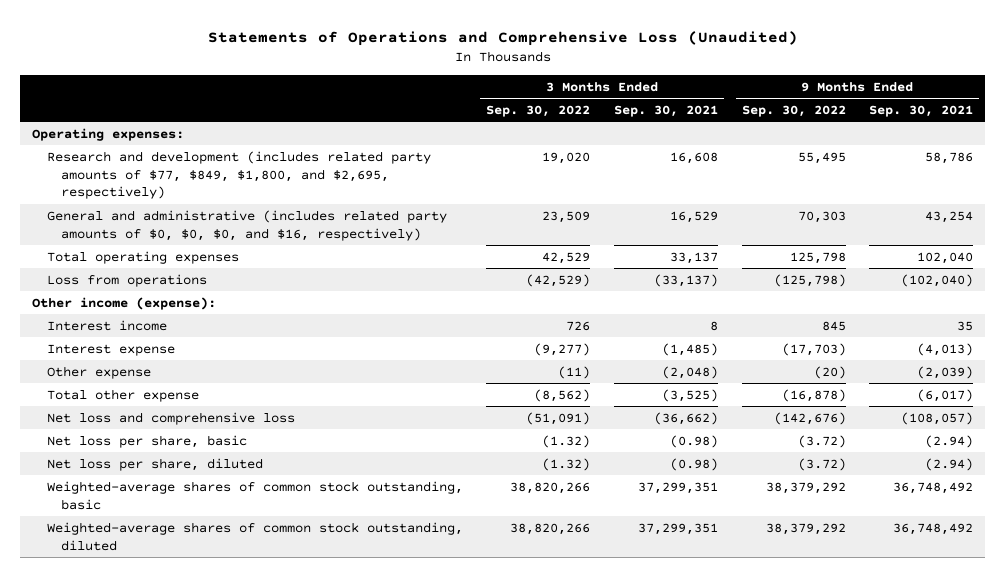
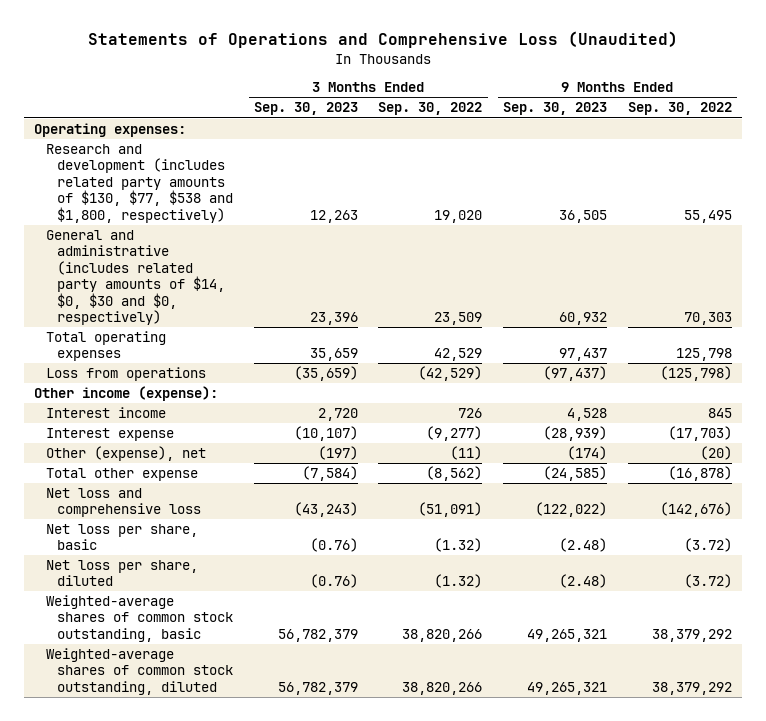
[613,104,718,117] Sep. 30, 2021 -> none
[869,104,974,117] Sep. 30, 2021 -> none
none -> [253,102,358,116] Sep. 30, 2023
none -> [503,102,608,116] Sep. 30, 2023
[46,150,431,200] Research and development (includes related party amounts of $77, $849, $1,800, and $2,695, respectively) -> [45,144,234,223] Research and development (includes related party amounts of $130, $77, $538 and $1,800, respectively)
[46,209,447,241] General and administrative (includes related party amounts of $0, $0, $0, and $16, respectively) -> [45,230,226,326] General and administrative (includes related party amounts of $14, $0, $30 and $0, respectively)
[46,365,151,379] Other expense -> [45,446,206,462] Other (expense), net

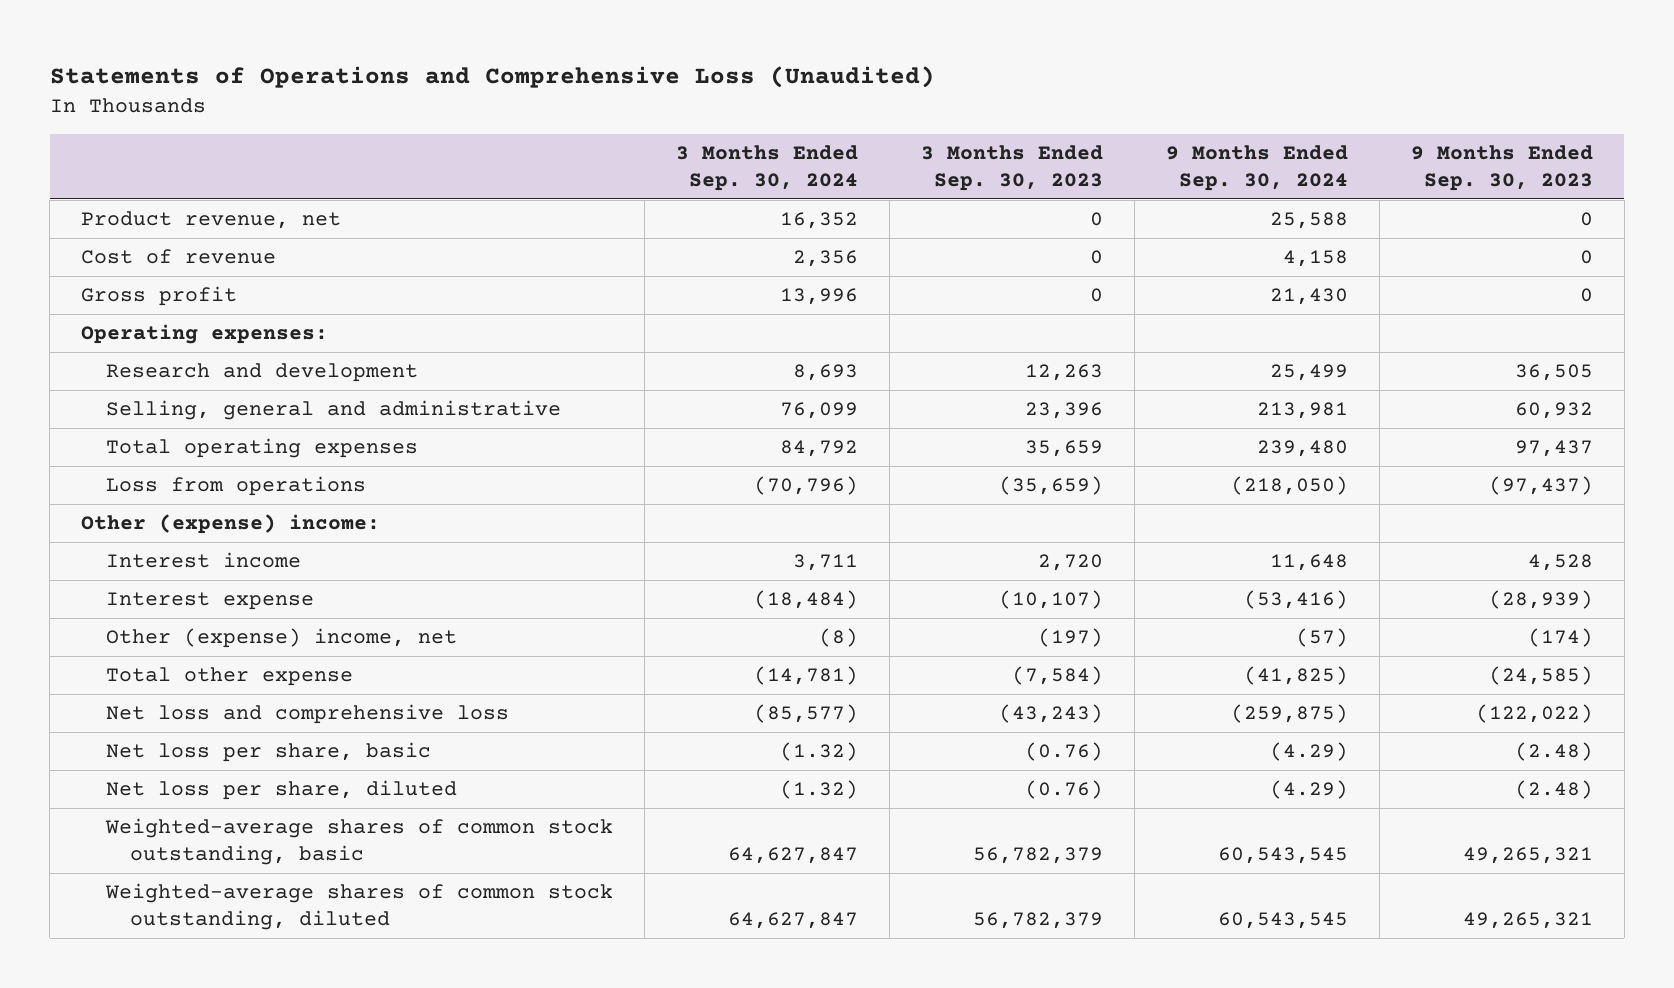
[378,102,483,116] Sep. 30, 2022 -> none
[627,102,732,116] Sep. 30, 2022 -> none
none -> [675,144,858,191] 3 Months Ended Sep. 30, 2024
none -> [1165,144,1348,191] 9 Months Ended Sep. 30, 2024
none -> [81,211,342,230] Product revenue, net
none -> [81,249,277,265] Cost of revenue
none -> [81,286,238,307] Gross profit
[45,144,234,223] Research and development (includes related party amounts of $130, $77, $538 and $1,800, respectively) -> [105,363,418,383] Research and development
[45,230,226,326] General and administrative (includes related party amounts of $14, $0, $30 and $0, respectively) -> [105,400,561,421] Selling, general and administrative
[34,386,219,402] Other income (expense): -> [81,514,381,535] Other (expense) income:
[45,446,206,462] Other (expense), net -> [105,628,457,649] Other (expense) income, net

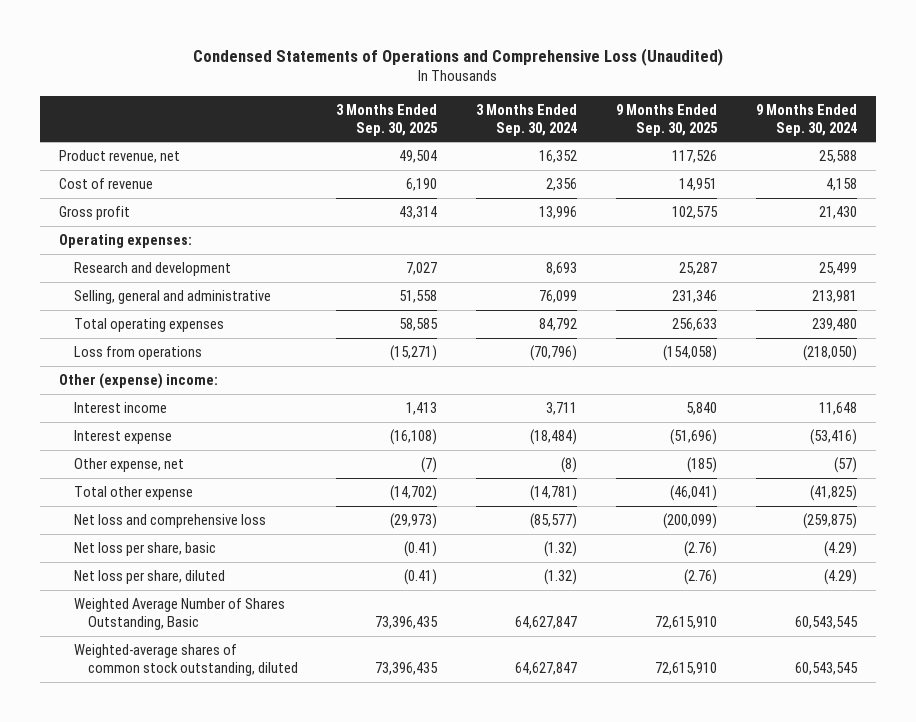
[49,66,935,89] Statements of Operations and Comprehensive Loss (Unaudited) -> [192,48,723,67] Condensed Statements of Operations and Comprehensive Loss (Unaudited)
[920,144,1103,191] 3 Months Ended Sep. 30, 2023 -> none
[1410,144,1593,191] 9 Months Ended Sep. 30, 2023 -> none
none -> [336,103,439,136] 3 Months Ended Sep. 30, 2025
none -> [615,103,718,136] 9 Months Ended Sep. 30, 2025
[105,628,457,649] Other (expense) income, net -> [73,457,184,472] Other expense, net
[104,818,613,866] Weighted-average shares of common stock outstanding, basic -> [73,597,285,630] Weighted Average Number of Shares Outstanding, Basic

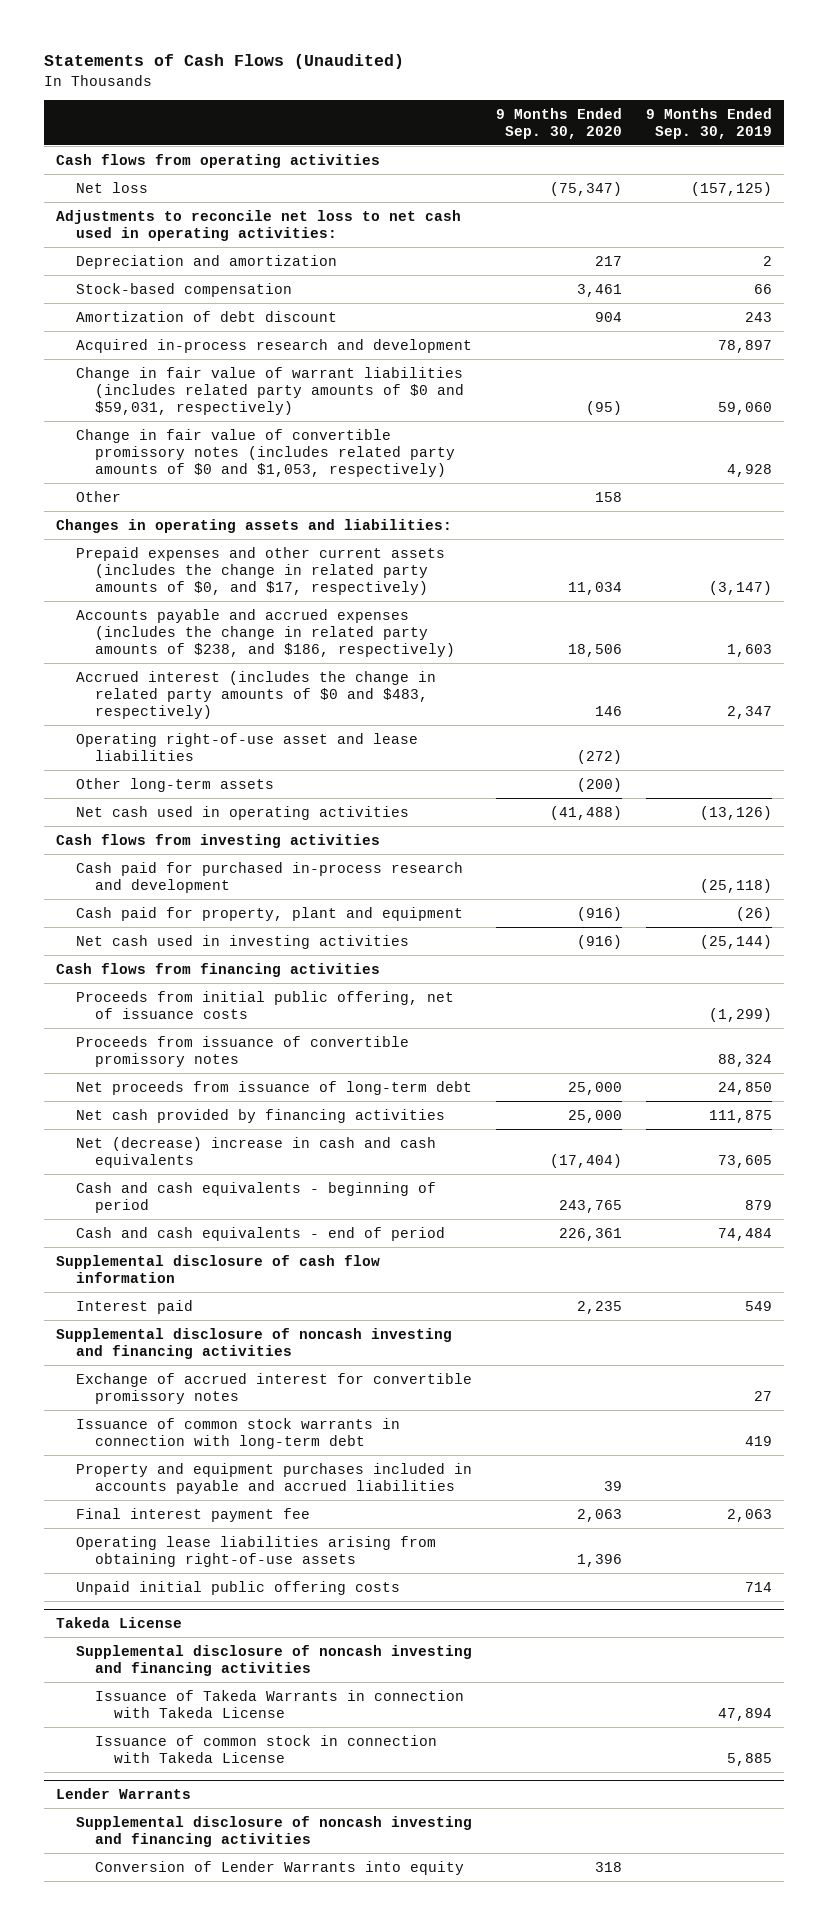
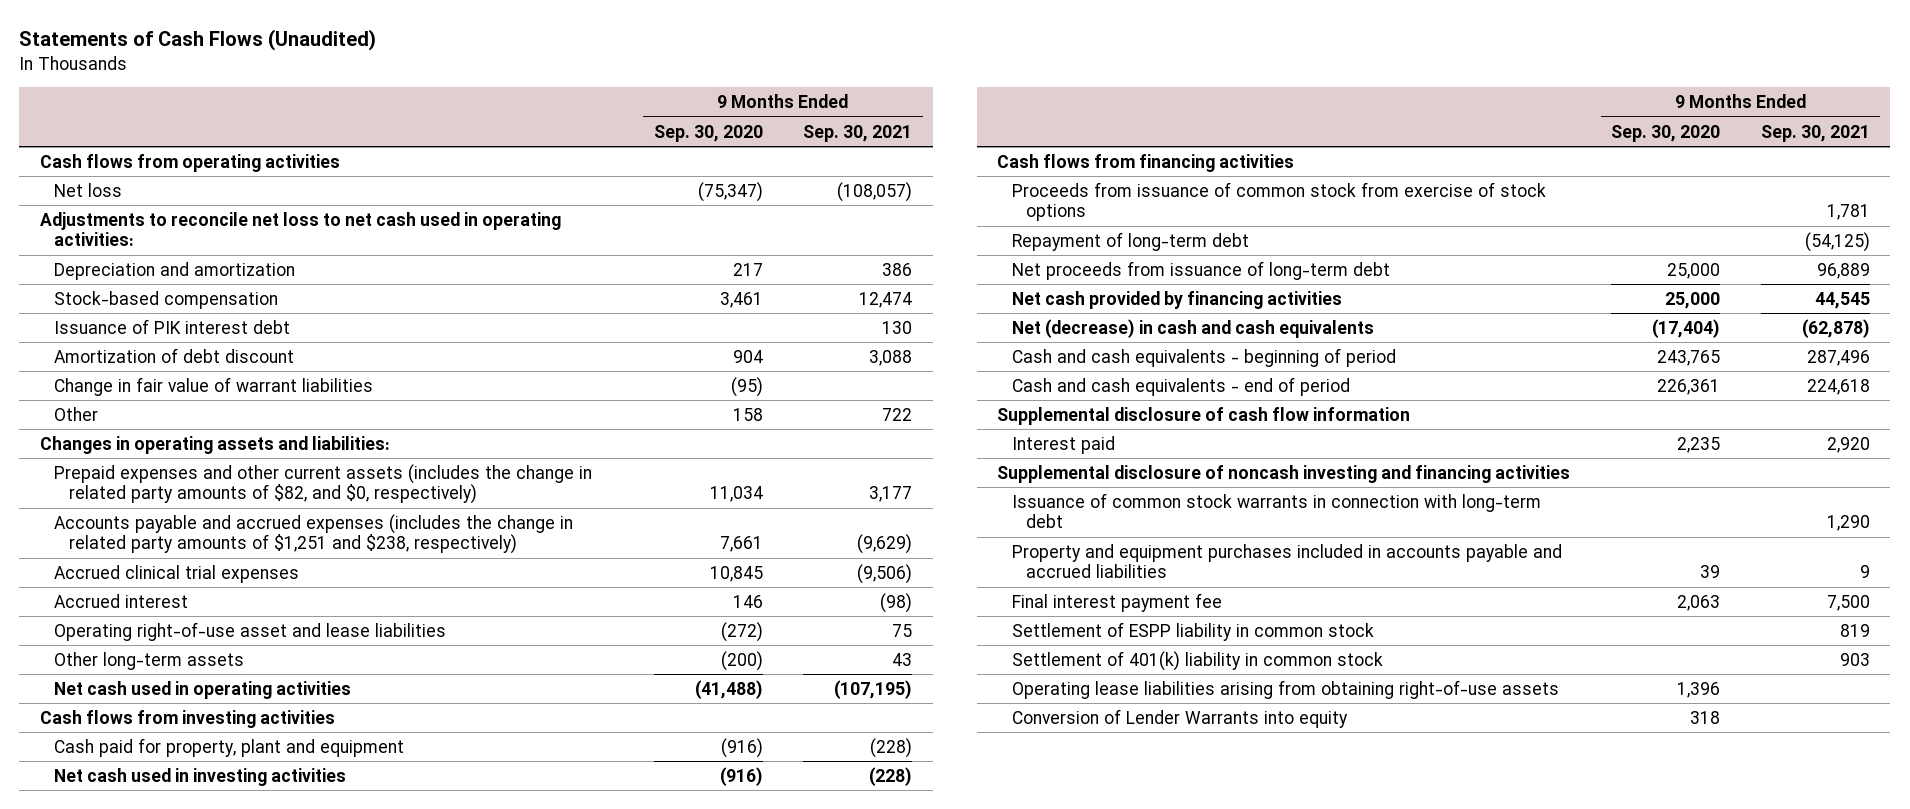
[646,107,773,139] 9 Months Ended Sep. 30, 2019 -> none
none -> [803,124,913,142] Sep. 30, 2021
none -> [54,318,291,334] Issuance of PIK interest debt
[75,338,472,353] Acquired in-process research and development -> none
[75,428,456,477] Change in fair value of convertible promissory notes (includes related party amounts of $0 and $1,053, respectively) -> none
[75,366,465,415] Change in fair value of warrant liabilities (includes related party amounts of $0 and $59,031, respectively) -> [54,376,374,396] Change in fair value of warrant liabilities
[75,546,445,595] Prepaid expenses and other current assets (includes the change in related party amounts of $0, and $17, respectively) -> [54,463,593,505] Prepaid expenses and other current assets (includes the change in related party amounts of $82, and $0, respectively)
[75,608,456,657] Accounts payable and accrued expenses (includes the change in related party amounts of $238, and $186, respectively) -> [54,513,574,555] Accounts payable and accrued expenses (includes the change in related party amounts of $1,251 and $238, respectively)
[567,643,622,657] 18,506 -> [719,536,763,553] 7,661
none -> [54,564,300,583] Accrued clinical trial expenses
[75,670,436,719] Accrued interest (includes the change in related party amounts of $0 and $483, respectively) -> [54,593,189,608] Accrued interest
[75,861,463,893] Cash paid for purchased in-process research and development -> none
[75,990,454,1019] Proceeds from initial public offering, net of issuance costs -> none
[75,1035,409,1067] Proceeds from issuance of convertible promissory notes -> none
none -> [1011,181,1546,222] Proceeds from issuance of common stock from exercise of stock options
none -> [1011,231,1249,251] Repayment of long-term debt
[75,1136,436,1168] Net (decrease) increase in cash and cash equivalents -> [1011,318,1374,338] Net (decrease) in cash and cash equivalents
[75,1372,472,1404] Exchange of accrued interest for convertible promissory notes -> none
none -> [1011,621,1374,641] Settlement of ESPP liability in common stock
none -> [1011,650,1383,671] Settlement of 401(k) liability in common stock
[75,1580,400,1595] Unpaid initial public offering costs -> none
[56,1617,183,1629] Takeda License -> none
[75,1644,472,1676] Supplemental disclosure of noncash investing and financing activities -> none
[95,1689,465,1718] Issuance of Takeda Warrants in connection with Takeda License -> none
[95,1734,438,1763] Issuance of common stock in connection with Takeda License -> none
[56,1788,192,1800] Lender Warrants -> none
[75,1815,472,1847] Supplemental disclosure of noncash investing and financing activities -> none

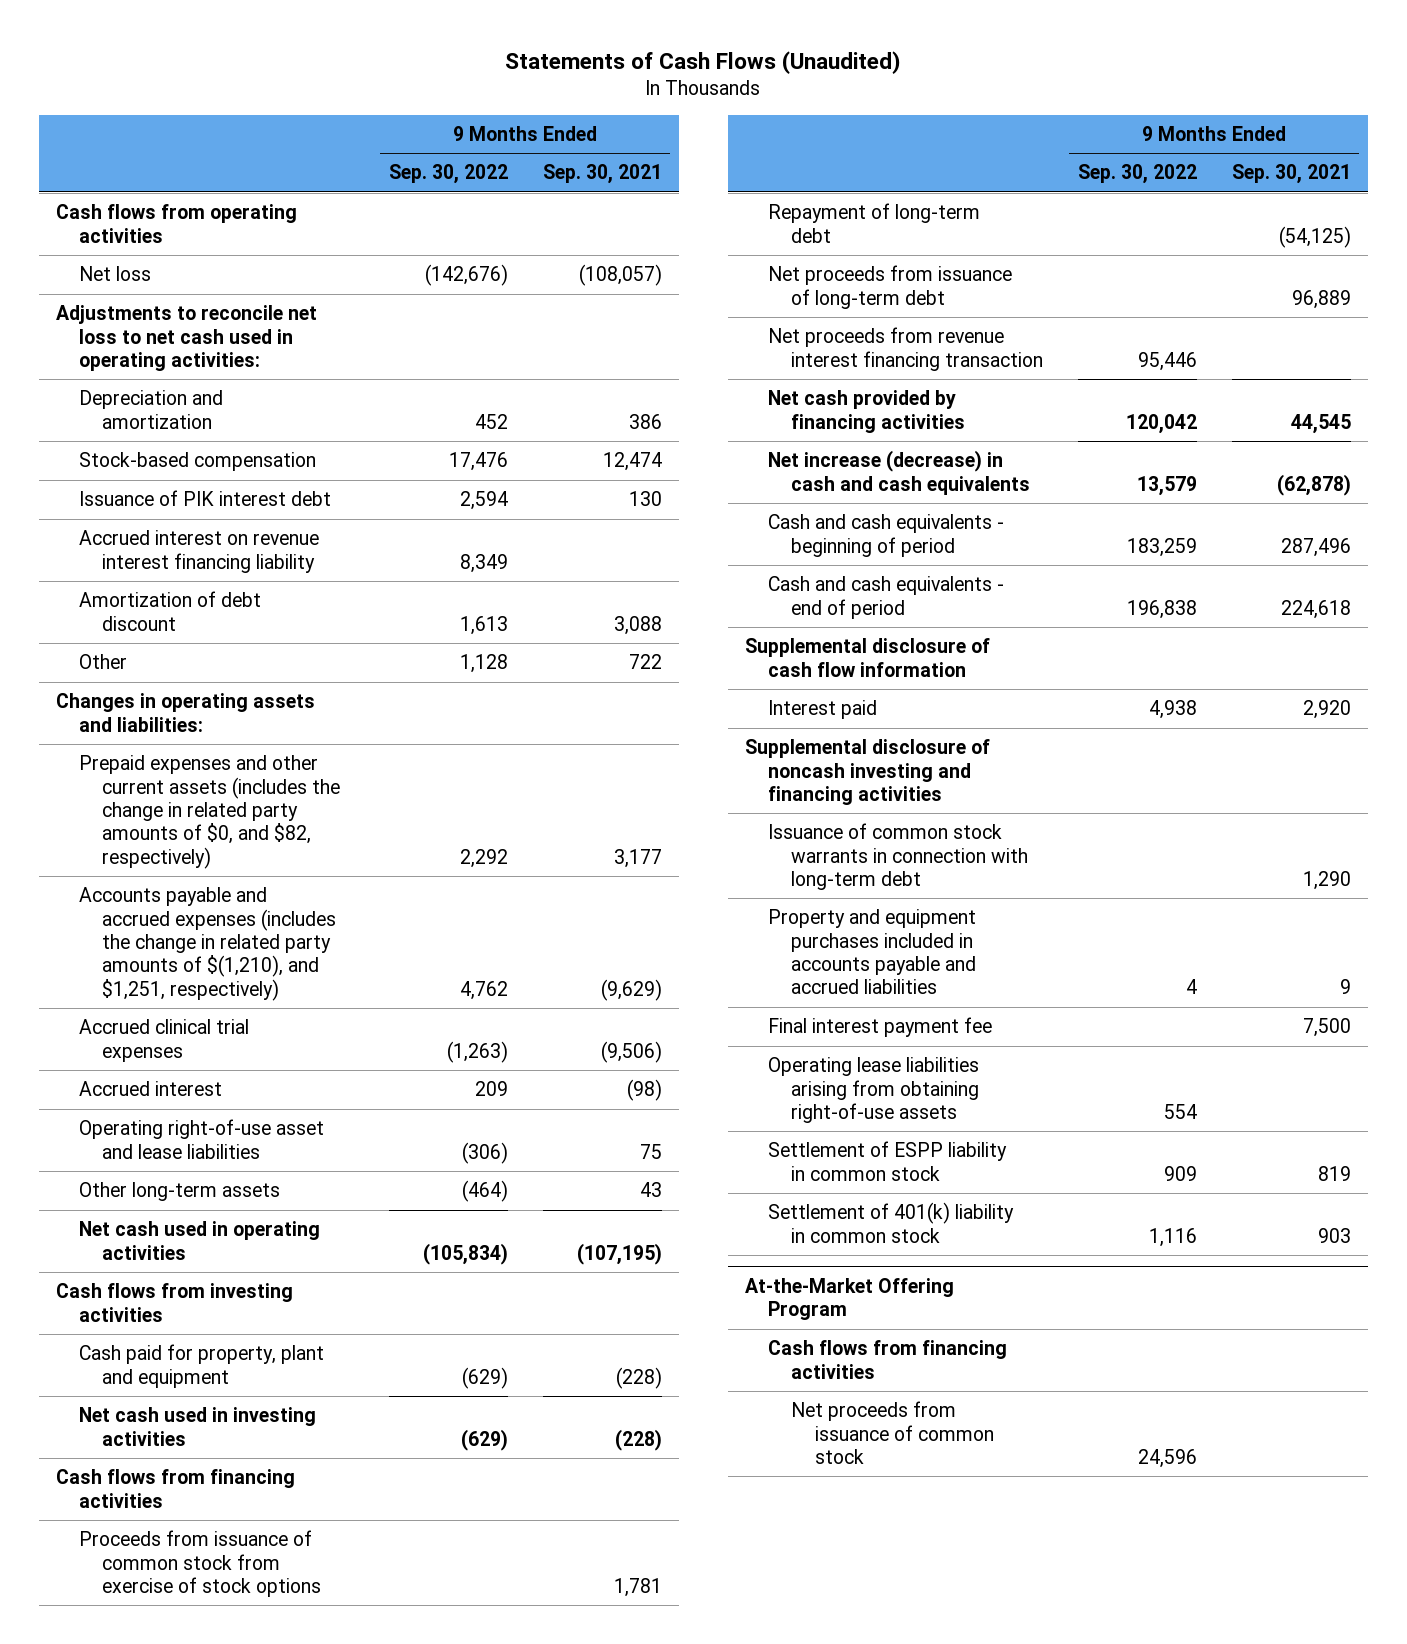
[653,124,763,142] Sep. 30, 2020 -> none
none -> [388,164,508,185] Sep. 30, 2022
none -> [79,530,320,573] Accrued interest on revenue interest financing liability
[54,376,374,396] Change in fair value of warrant liabilities -> none
[54,463,593,505] Prepaid expenses and other current assets (includes the change in related party amounts of $82, and $0, respectively) -> [79,755,341,869] Prepaid expenses and other current assets (includes the change in related party amounts of $0, and $82, respectively)
[54,513,574,555] Accounts payable and accrued expenses (includes the change in related party amounts of $1,251 and $238, respectively) -> [79,887,337,1001] Accounts payable and accrued expenses (includes the change in related party amounts of $(1,210), and $1,251, respectively)
none -> [768,327,1044,371] Net proceeds from revenue interest financing transaction
[1011,318,1374,338] Net (decrease) in cash and cash equivalents -> [768,450,1031,495] Net increase (decrease) in cash and cash equivalents
[1011,679,1559,699] Operating lease liabilities arising from obtaining right-of-use assets -> [768,1057,980,1123] Operating lease liabilities arising from obtaining right-of-use assets
[1011,708,1348,728] Conversion of Lender Warrants into equity -> none
none -> [745,1277,955,1321] At-the-Market Offering Program
none -> [768,1340,1008,1379] Cash flows from financing activities
none -> [791,1401,994,1464] Net proceeds from issuance of common stock

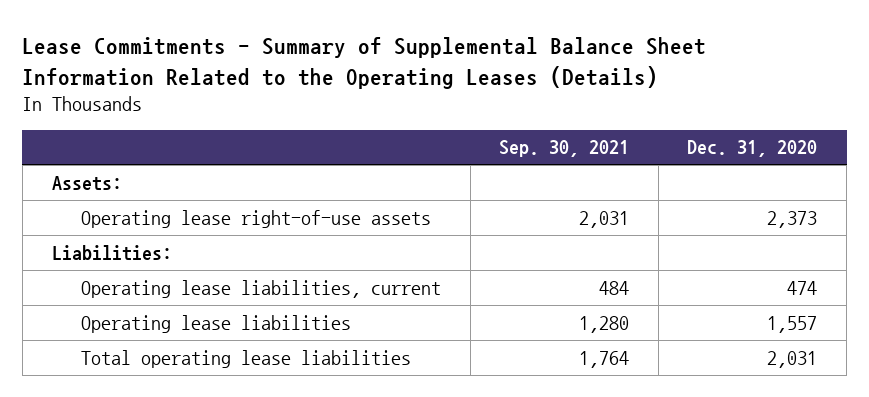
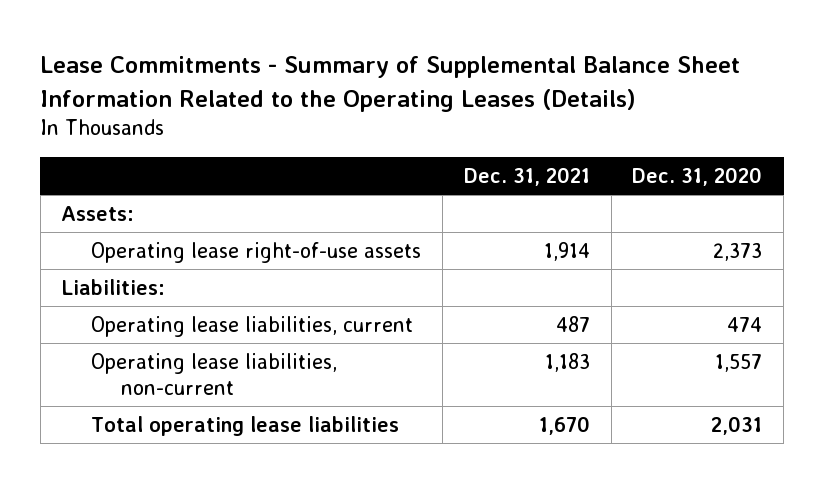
[499,140,630,158] Sep. 30, 2021 -> none
none -> [463,166,590,186] Dec. 31, 2021
[80,314,351,333] Operating lease liabilities -> [91,352,338,395] Operating lease liabilities, non-current

